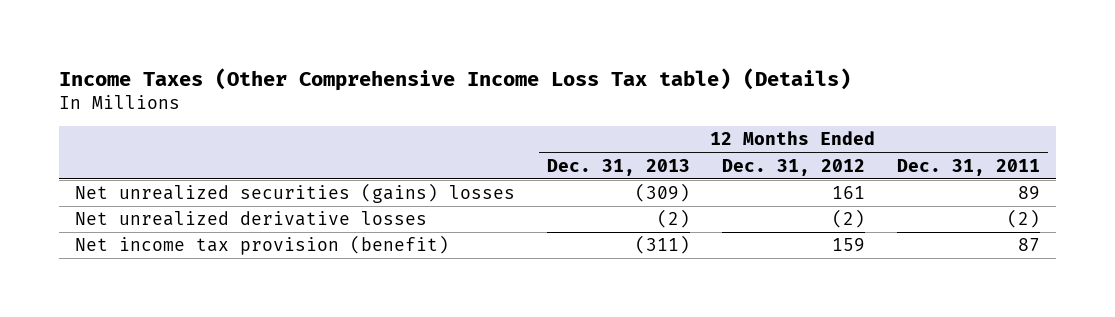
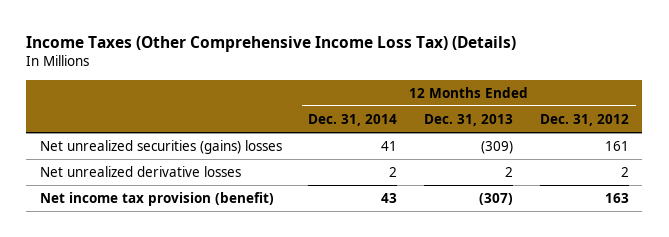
[58,67,851,91] Income Taxes (Other Comprehensive Income Loss Tax table) (Details) -> [26,35,517,52] Income Taxes (Other Comprehensive Income Loss Tax) (Details)
[897,158,1041,176] Dec. 31, 2011 -> none
none -> [308,114,398,127] Dec. 31, 2014
[656,209,690,229] (2) -> [505,167,514,178] 2
[831,209,865,229] (2) -> [621,167,630,178] 2
[634,235,690,255] (311) -> [479,193,514,206] (307)
[831,238,865,253] 159 -> [605,193,630,204] 163

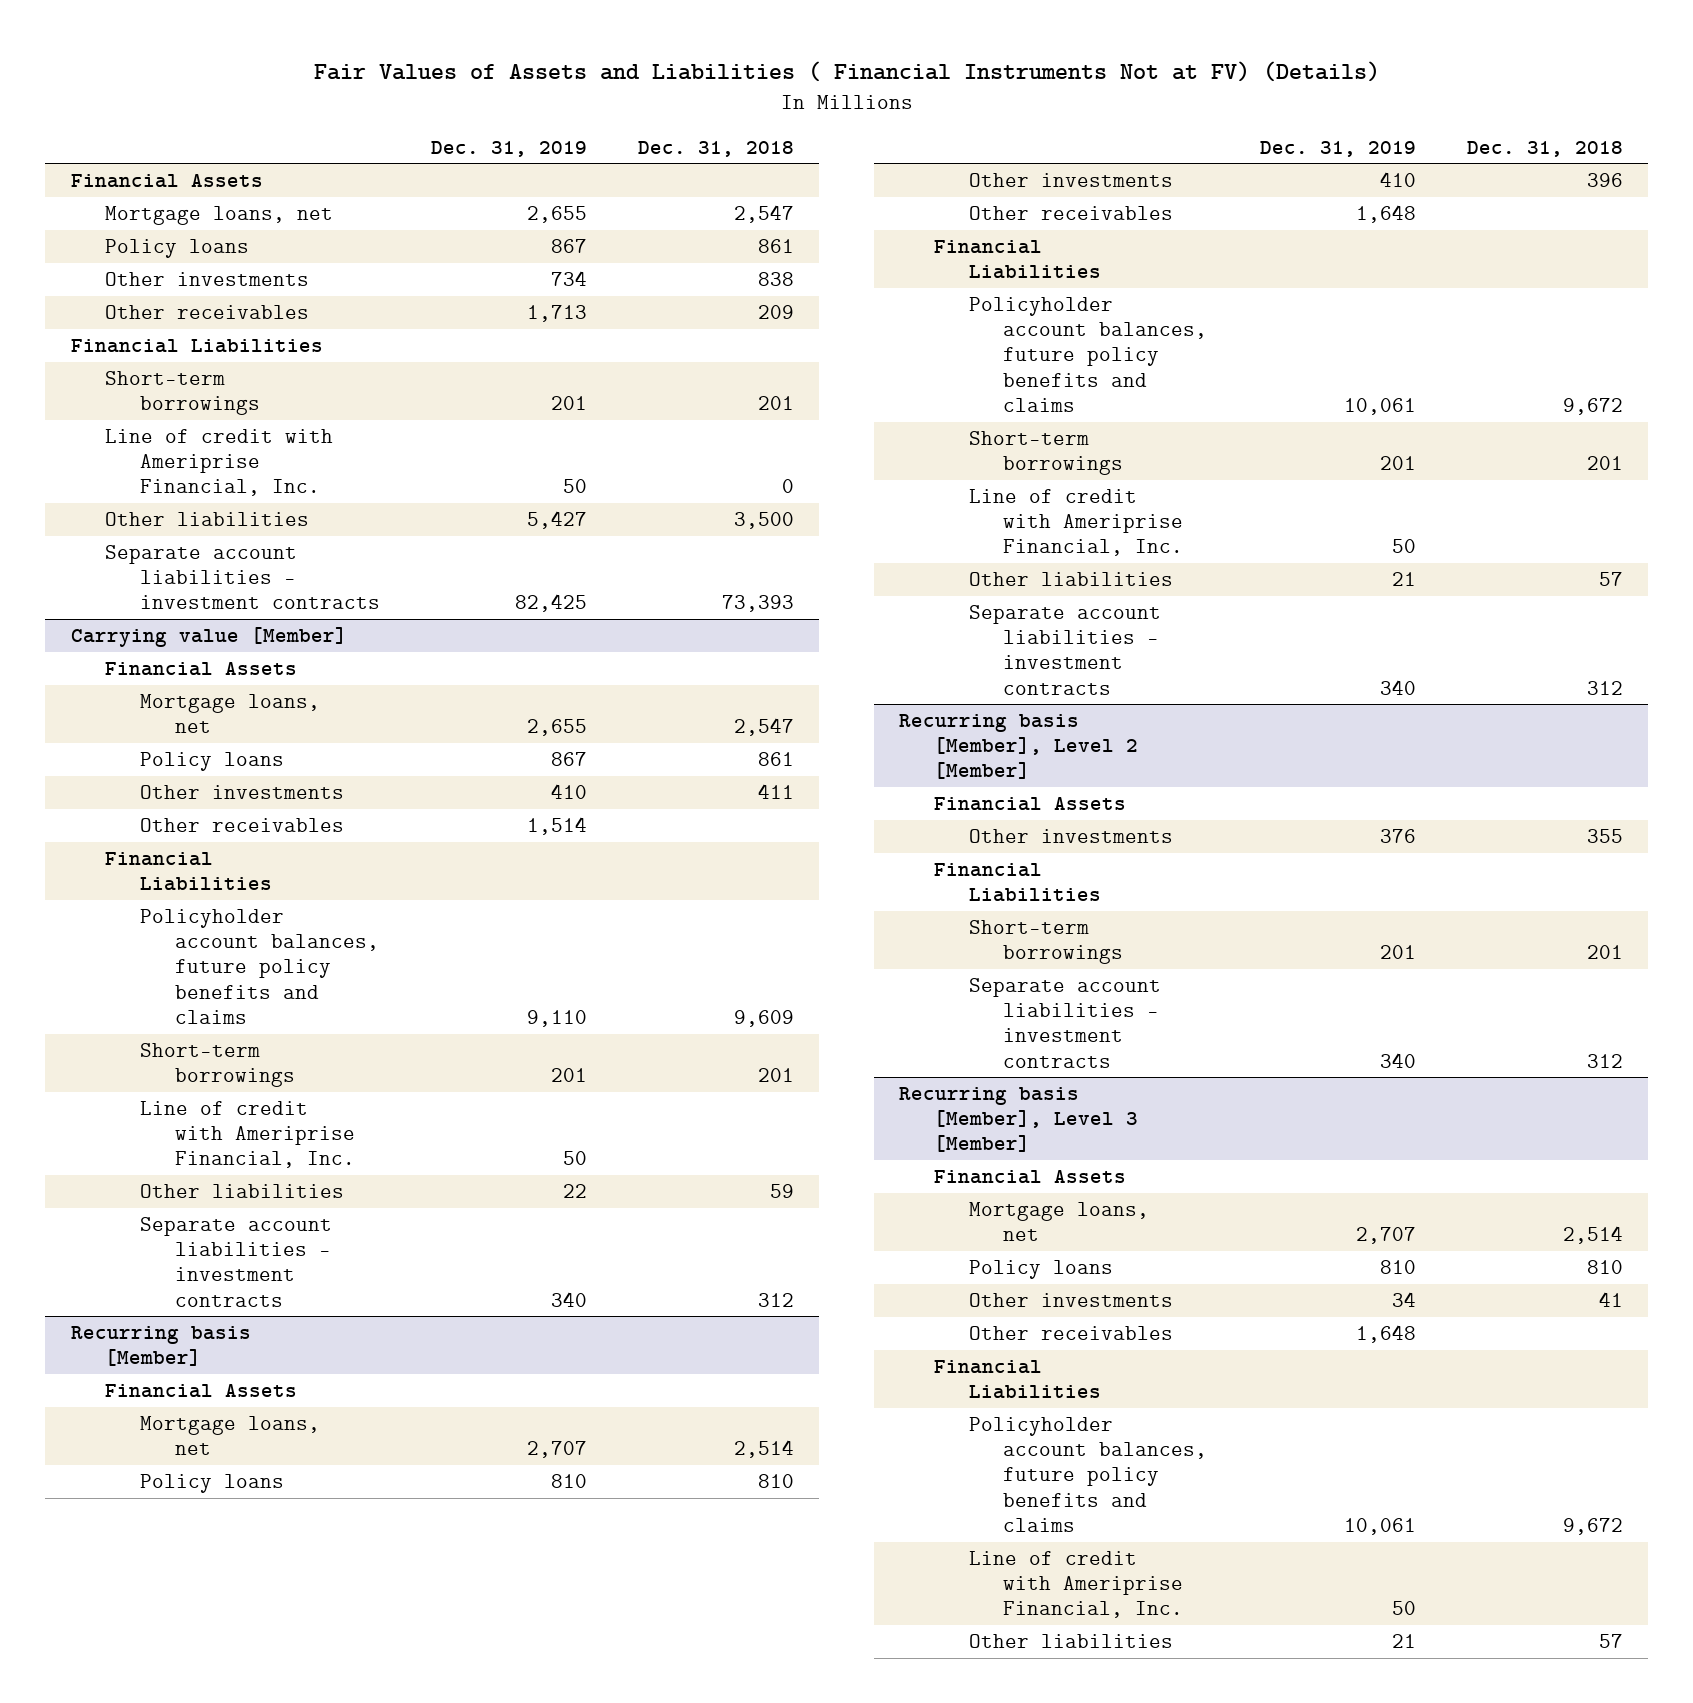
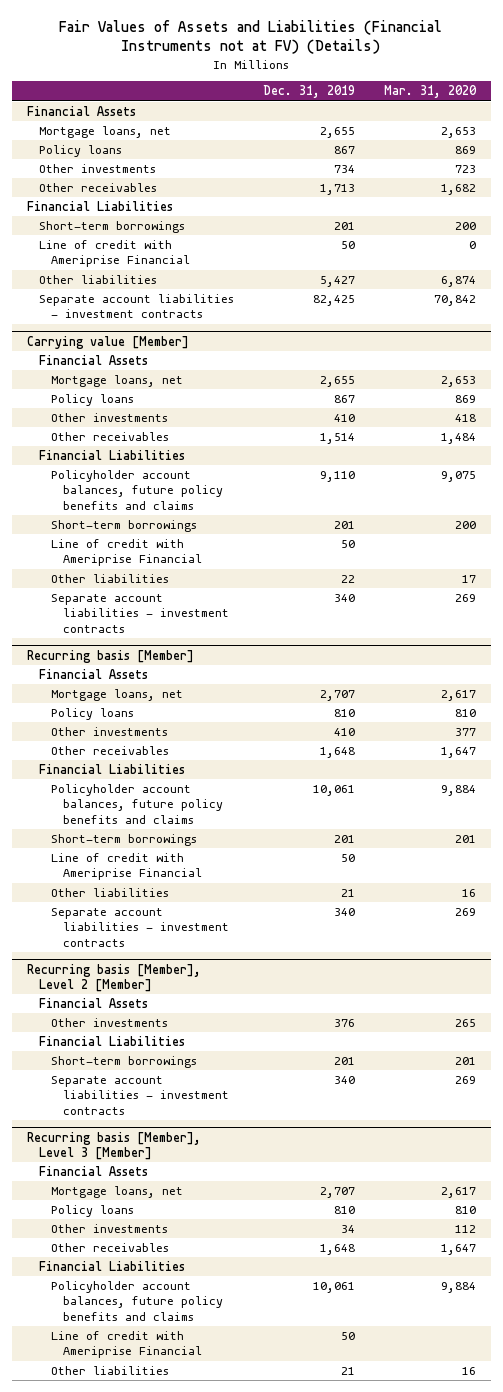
[313,61,1380,83] Fair Values of Assets and Liabilities ( Financial Instruments Not at FV) (Details) -> [59,19,443,55] Fair Values of Assets and Liabilities (Financial Instruments not at FV) (Details)
[637,140,794,157] Dec. 31, 2018 -> none
none -> [384,85,478,99] Mar. 31, 2020
[105,429,334,497] Line of credit with Ameriprise Financial, Inc. -> [38,239,190,268] Line of credit with Ameriprise Financial
[140,1101,355,1169] Line of credit with Ameriprise Financial, Inc. -> [50,538,202,567] Line of credit with Ameriprise Financial
[968,489,1184,557] Line of credit with Ameriprise Financial, Inc. -> [50,852,202,881] Line of credit with Ameriprise Financial
[968,1551,1184,1619] Line of credit with Ameriprise Financial, Inc. -> [50,1330,202,1359] Line of credit with Ameriprise Financial

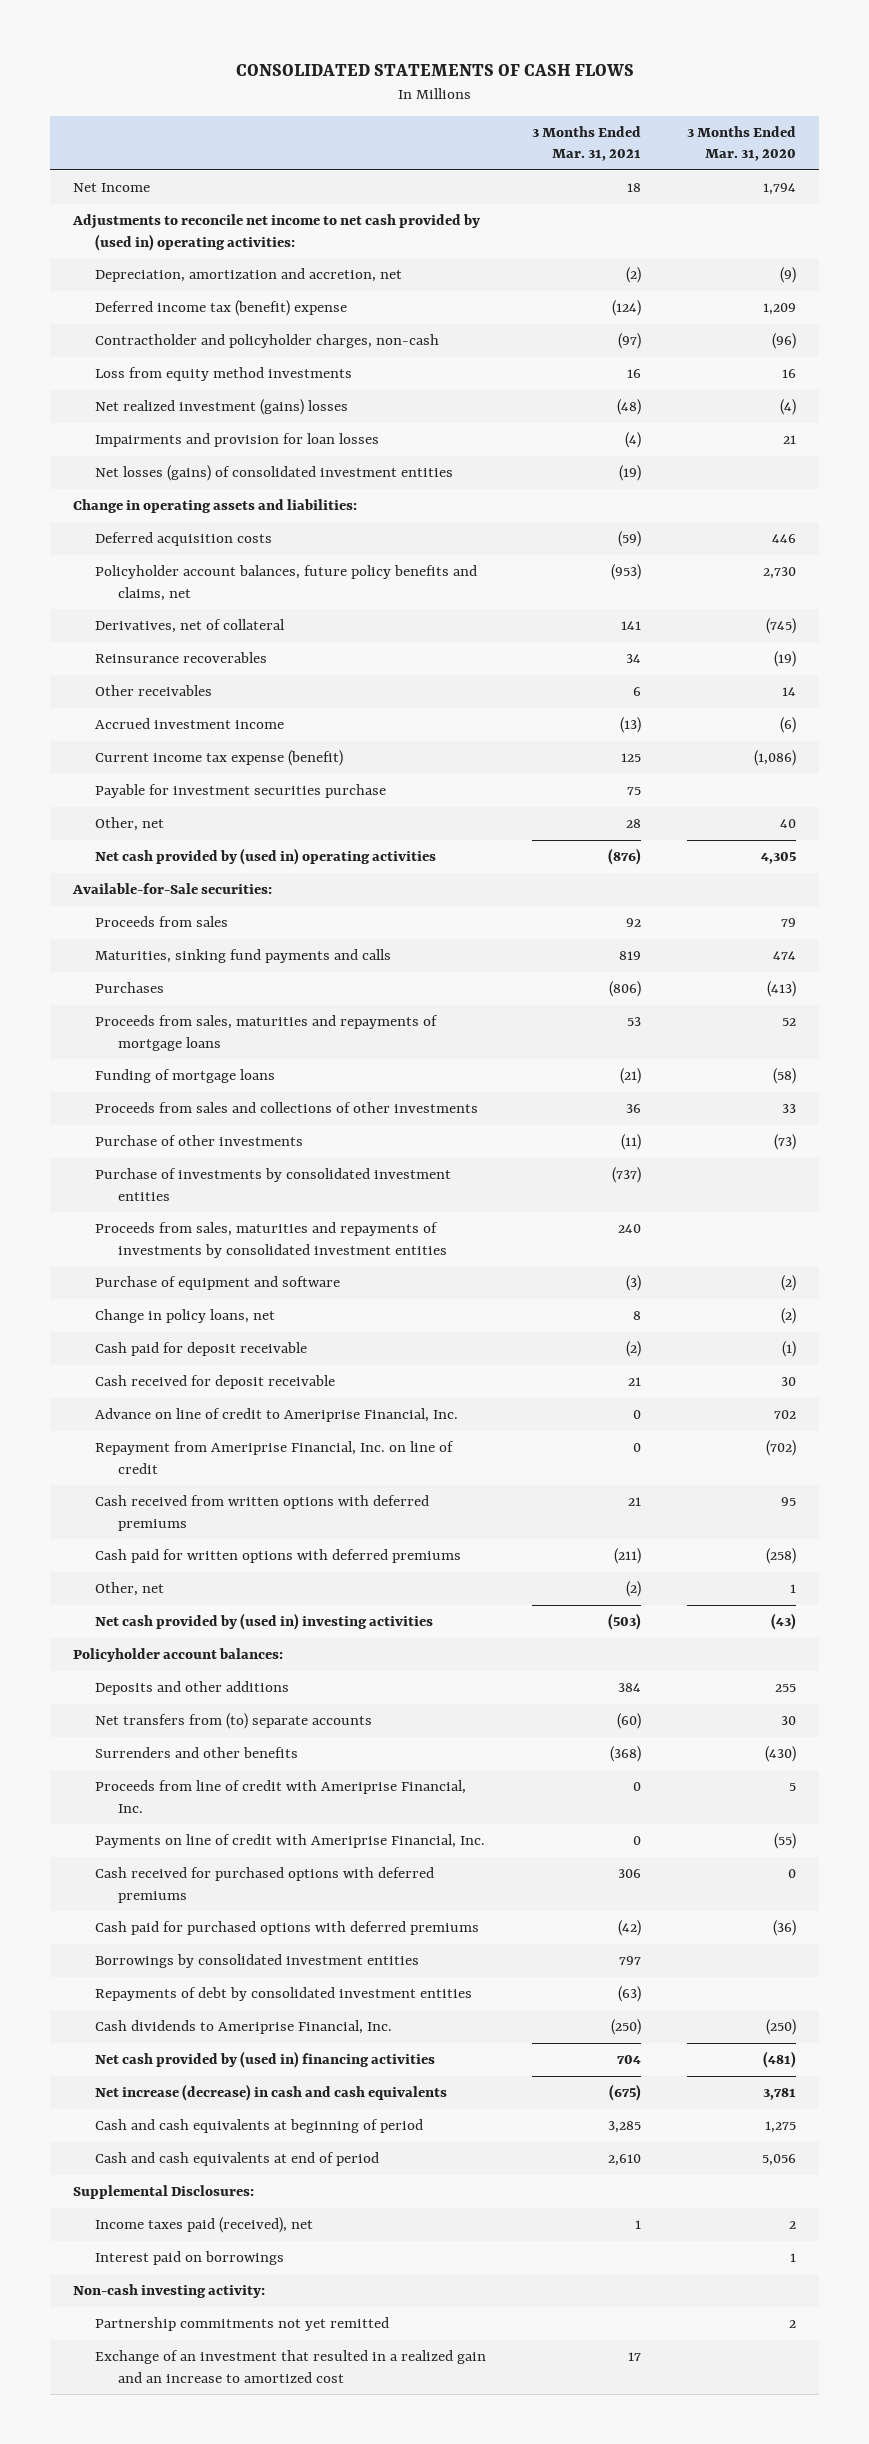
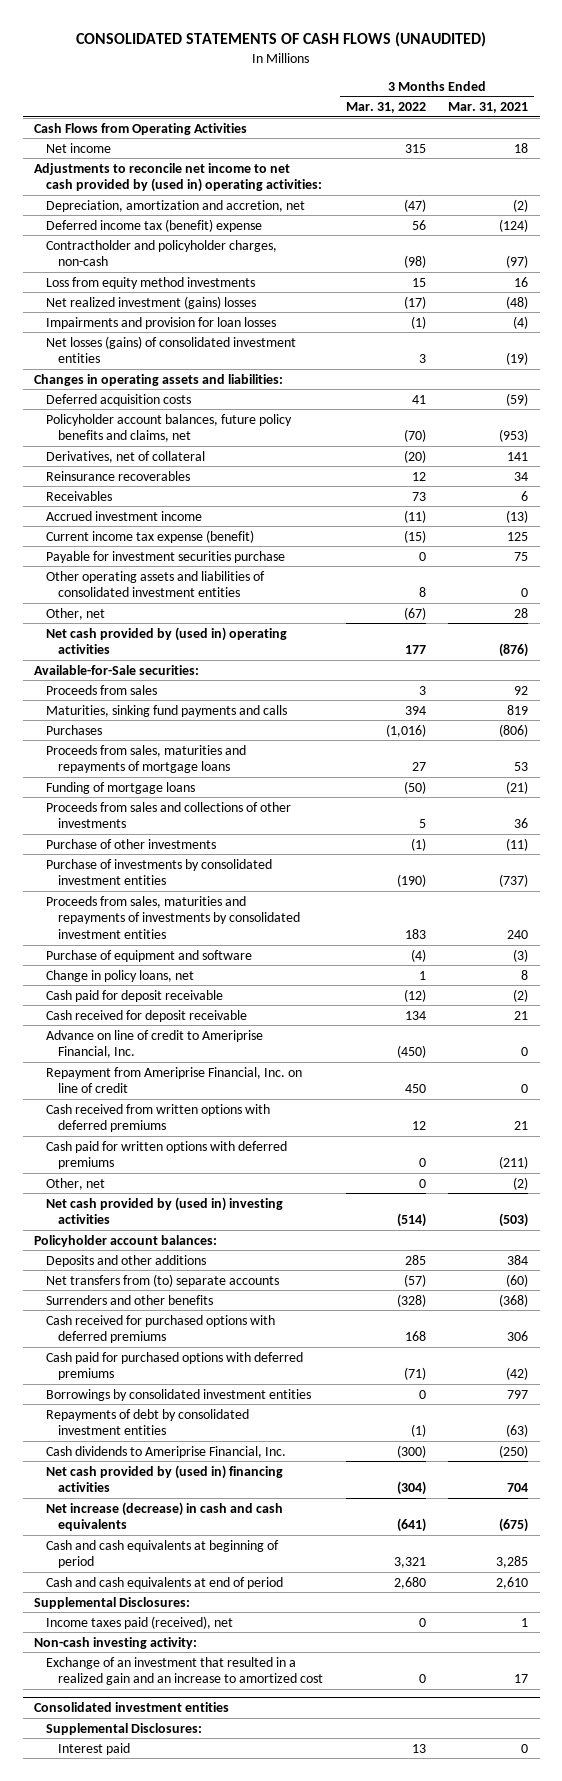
[235,64,634,77] CONSOLIDATED STATEMENTS OF CASH FLOWS -> [76,32,487,48] CONSOLIDATED STATEMENTS OF CASH FLOWS (UNAUDITED)
[687,125,797,162] 3 Months Ended Mar. 31, 2020 -> none
none -> [345,102,426,114] Mar. 31, 2022
none -> [34,122,248,135] Cash Flows from Operating Activities
[72,183,150,193] Net Income -> [45,142,111,153] Net income
[72,499,357,514] Change in operating assets and liabilities: -> [34,373,284,386] Changes in operating assets and liabilities:
[95,685,213,697] Other receivables -> [45,490,112,501] Receivables
none -> [45,570,265,598] Other operating assets and liabilities of consolidated investment entities
[95,1780,467,1813] Proceeds from line of credit with Ameriprise Financial, Inc. -> none
[95,1834,486,1849] Payments on line of credit with Ameriprise Financial, Inc. -> none
[95,2251,285,2266] Interest paid on borrowings -> none
[95,2317,390,2332] Partnership commitments not yet remitted -> none
none -> [34,1702,230,1713] Consolidated investment entities
none -> [45,1722,202,1735] Supplemental Disclosures:
none -> [57,1742,130,1755] Interest paid

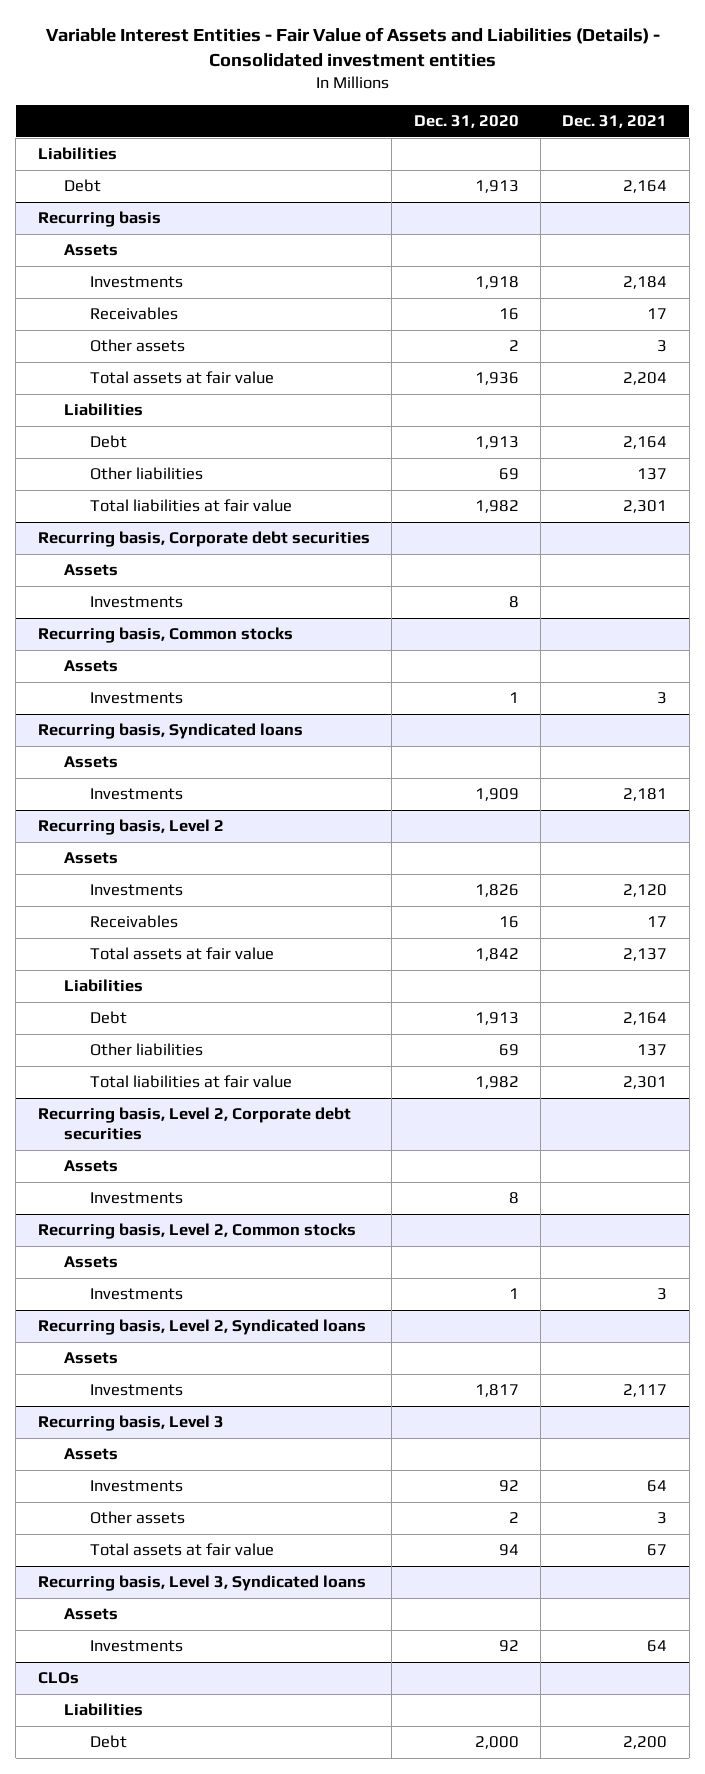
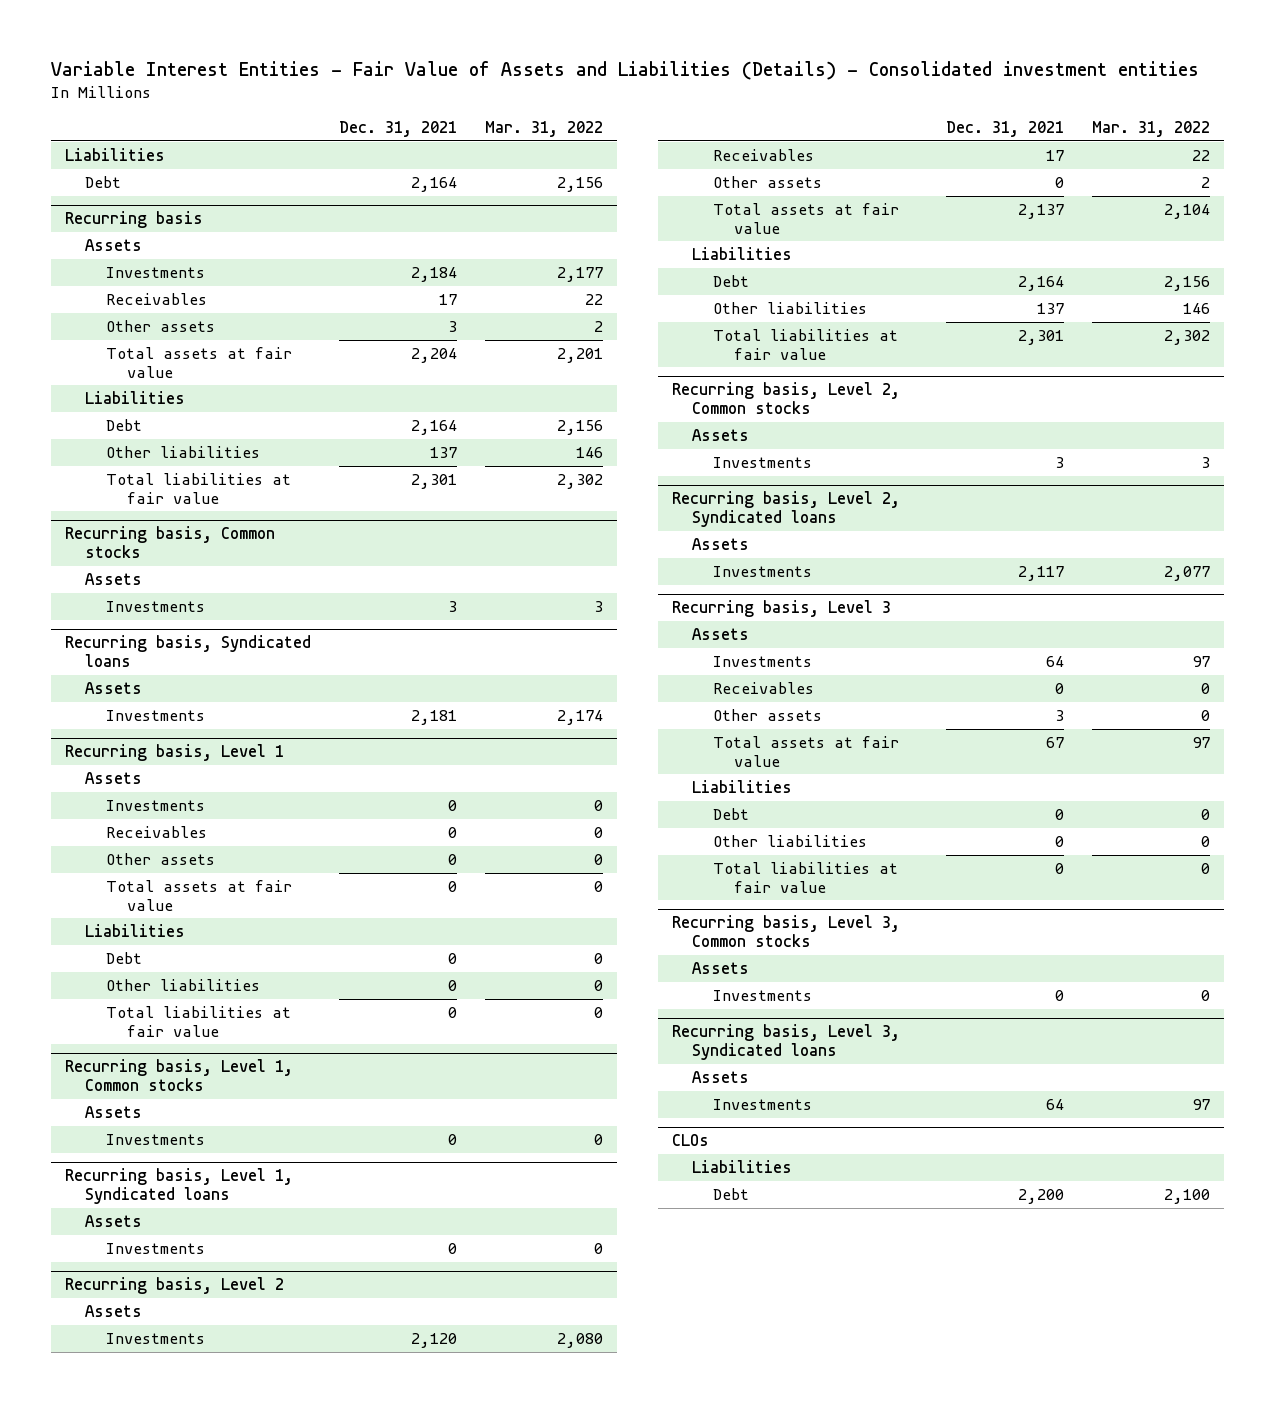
[413,115,519,129] Dec. 31, 2020 -> none
none -> [484,121,603,138] Mar. 31, 2022
[37,531,370,548] Recurring basis, Corporate debt securities -> none
[63,564,118,577] Assets -> none
[89,596,183,609] Investments -> none
none -> [64,744,284,762] Recurring basis, Level 1
none -> [85,771,143,784] Assets
none -> [106,799,206,811] Investments
none -> [106,825,208,838] Receivables
none -> [106,852,216,865] Other assets
none -> [106,879,293,911] Total assets at fair value
none -> [85,923,186,937] Liabilities
none -> [106,951,143,964] Debt
none -> [106,978,261,991] Other liabilities
none -> [106,1005,292,1037] Total liabilities at fair value
none -> [64,1059,293,1092] Recurring basis, Level 1, Common stocks
none -> [85,1105,143,1118] Assets
none -> [106,1133,206,1145] Investments
none -> [64,1168,293,1205] Recurring basis, Level 1, Syndicated loans
none -> [85,1214,143,1227] Assets
none -> [106,1242,206,1254] Investments
none -> [713,175,823,188] Other assets
[37,1107,351,1141] Recurring basis, Level 2, Corporate debt securities -> none
[63,1160,118,1173] Assets -> none
[89,1192,183,1205] Investments -> none
none -> [713,681,815,694] Receivables
none -> [692,779,793,793] Liabilities
none -> [713,807,750,820] Debt
none -> [713,834,868,847] Other liabilities
none -> [713,861,899,893] Total liabilities at fair value
none -> [671,915,900,948] Recurring basis, Level 3, Common stocks
none -> [692,961,750,974] Assets
none -> [713,989,813,1001] Investments

